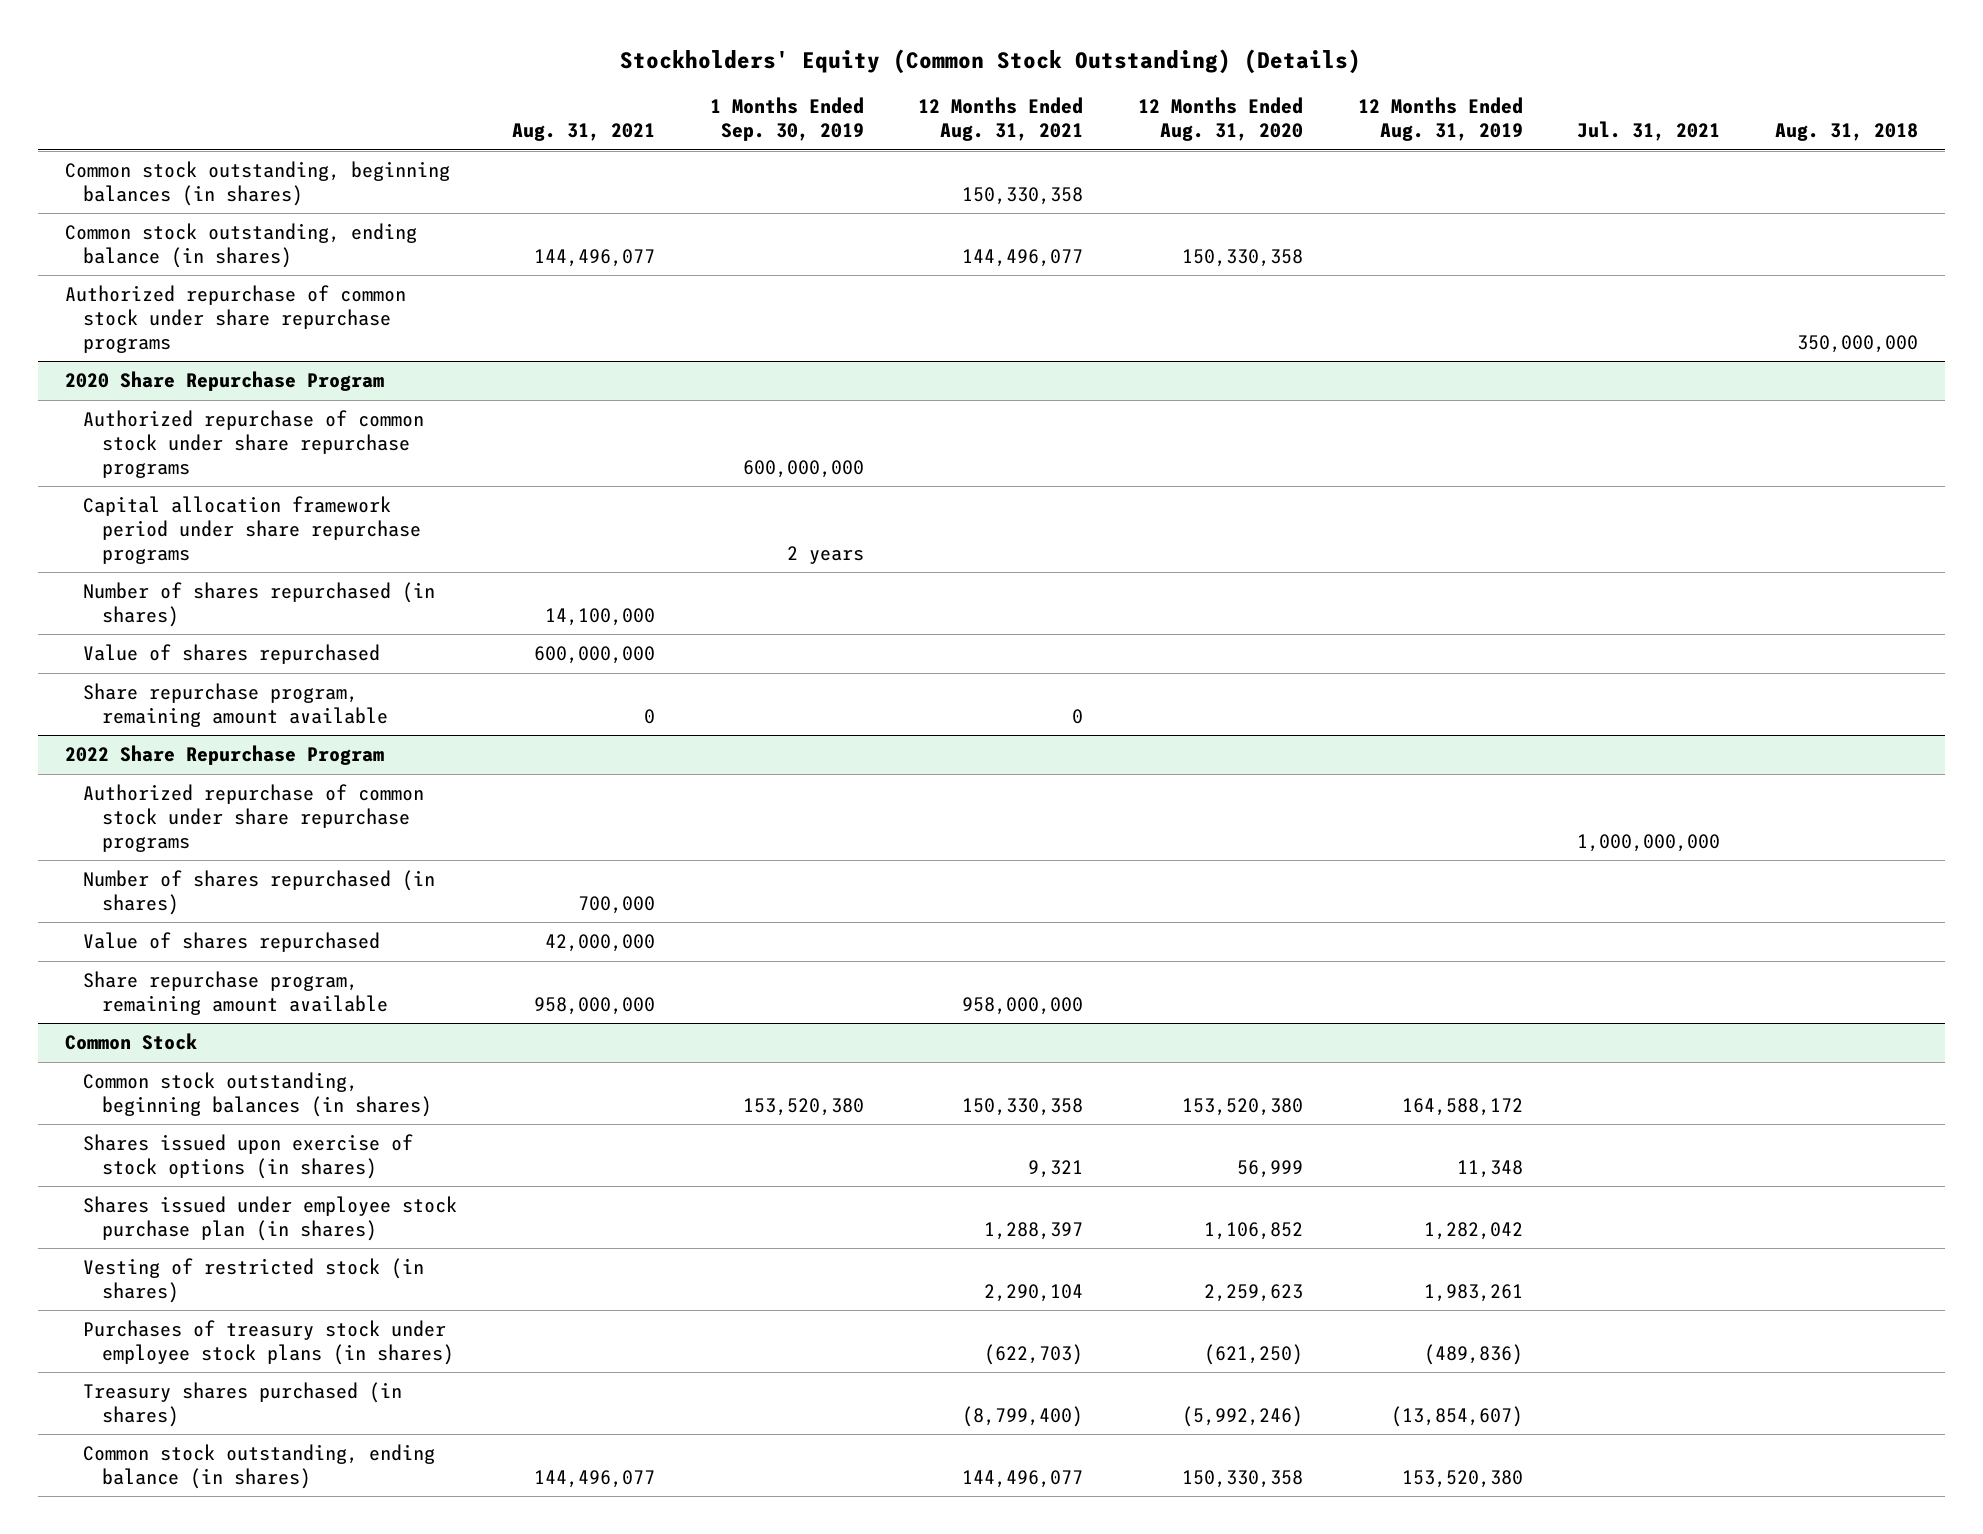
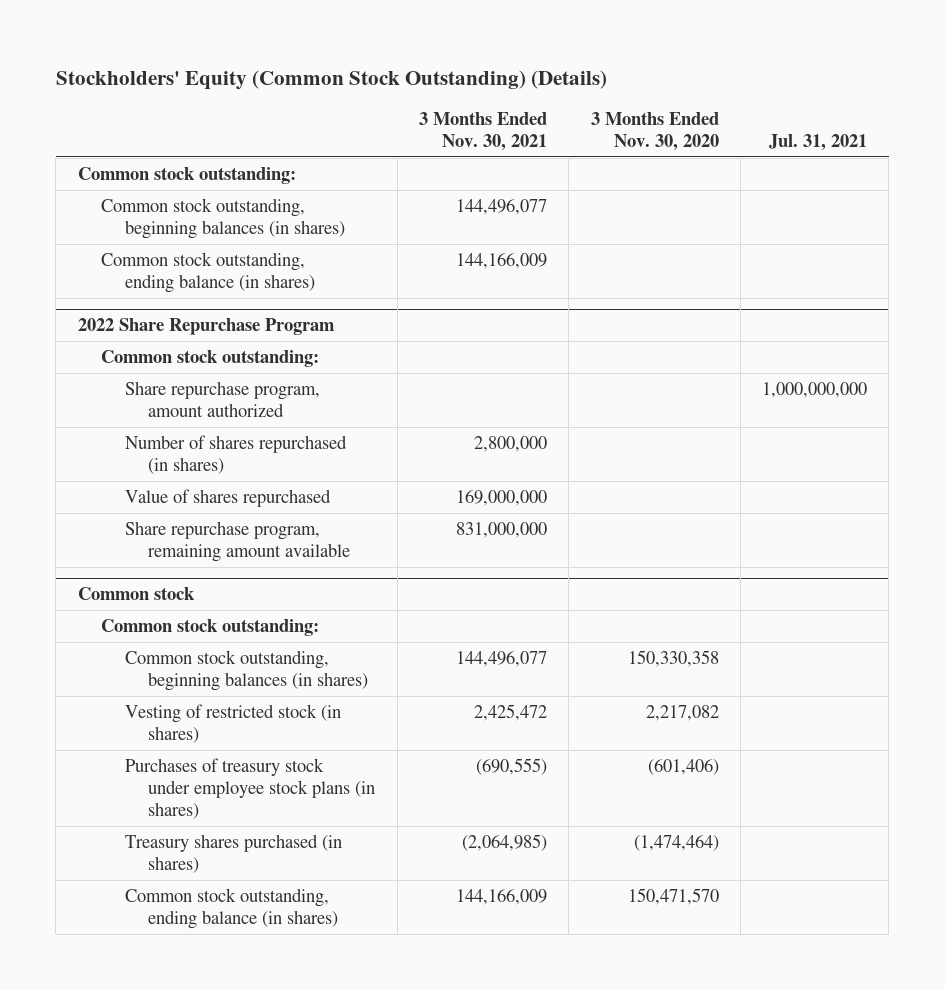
[512,123,656,142] Aug. 31, 2021 -> none
[709,97,864,142] 1 Months Ended Sep. 30, 2019 -> none
[918,97,1084,142] 12 Months Ended Aug. 31, 2021 -> none
[1137,97,1303,142] 12 Months Ended Aug. 31, 2020 -> none
[1357,97,1523,142] 12 Months Ended Aug. 31, 2019 -> none
[1774,123,1918,142] Aug. 31, 2018 -> none
none -> [419,111,548,152] 3 Months Ended Nov. 30, 2021
none -> [590,111,719,152] 3 Months Ended Nov. 30, 2020
none -> [77,166,296,184] Common stock outstanding:
[64,285,406,353] Authorized repurchase of common stock under share repurchase programs -> none
[64,371,384,392] 2020 Share Repurchase Program -> none
[83,410,425,478] Authorized repurchase of common stock under share repurchase programs -> none
[83,496,421,564] Capital allocation framework period under share repurchase programs -> none
[83,582,436,627] Number of shares repurchased (in shares) -> none
[83,644,381,665] Value of shares repurchased -> none
[83,683,388,727] Share repurchase program, remaining amount available -> none
none -> [101,349,320,367] Common stock outstanding:
[83,784,425,852] Authorized repurchase of common stock under share repurchase programs -> [124,380,320,418] Share repurchase program, amount authorized
[64,1033,197,1051] Common Stock -> [77,587,195,601] Common stock
none -> [101,618,320,636] Common stock outstanding:
[83,1134,414,1179] Shares issued upon exercise of stock options (in shares) -> none
[83,1196,458,1241] Shares issued under employee stock purchase plan (in shares) -> none

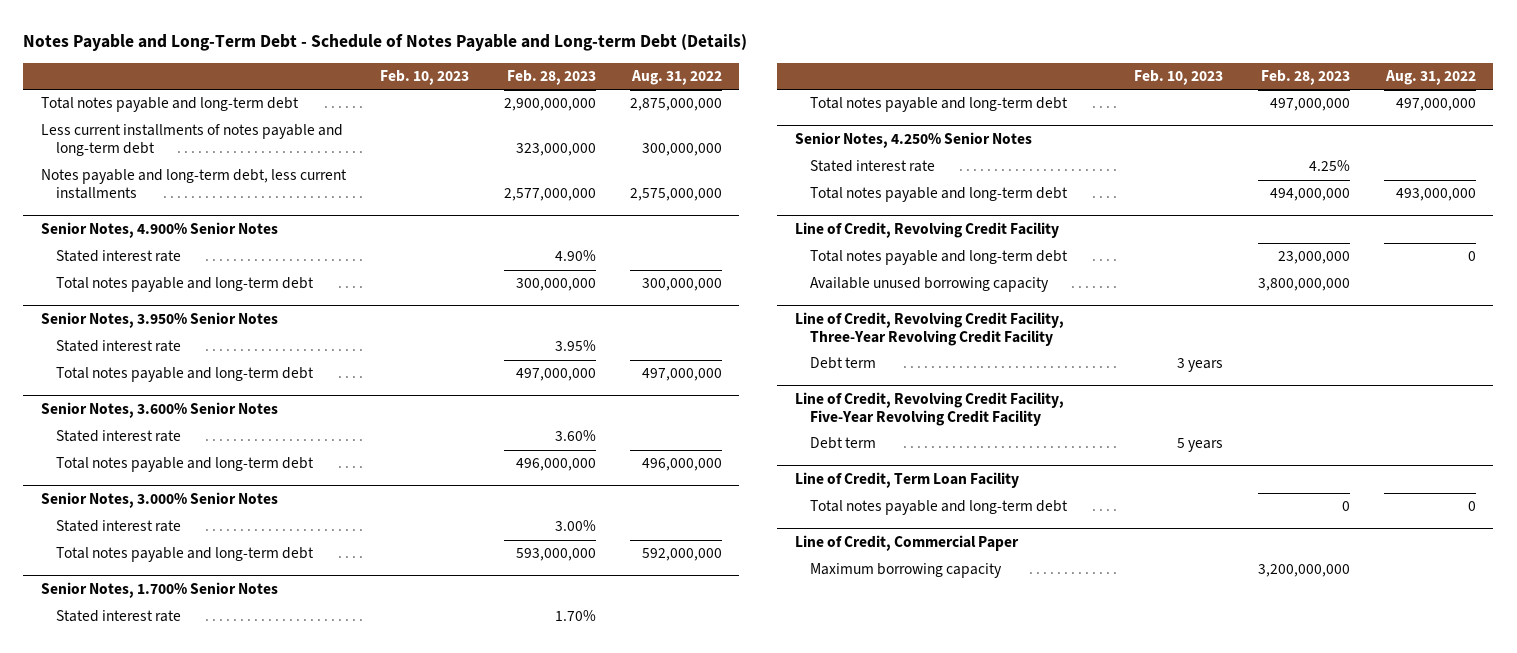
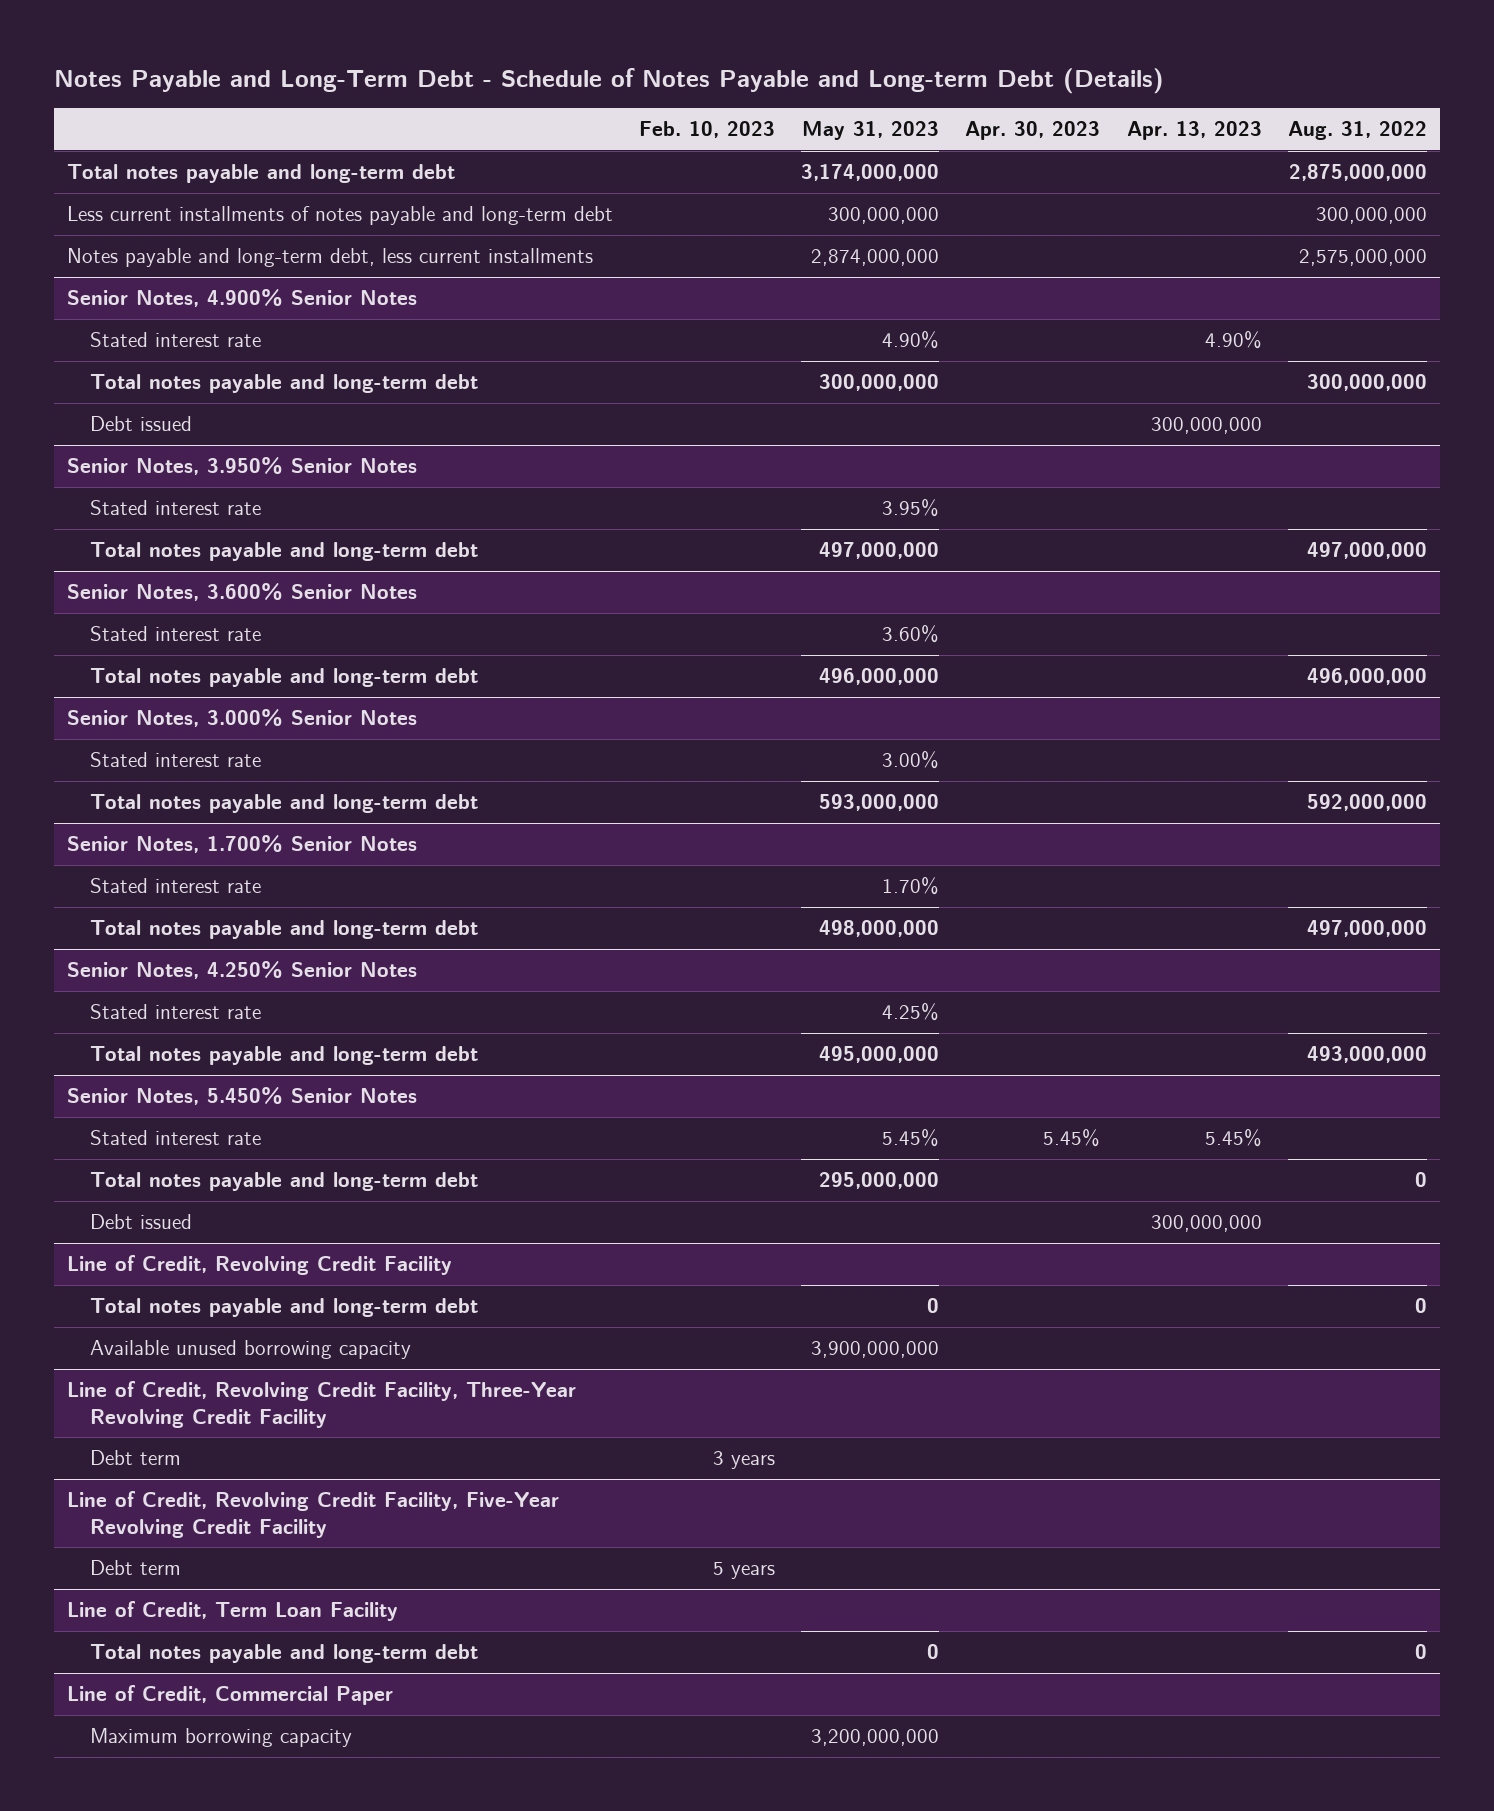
[506,70,596,86] Feb. 28, 2023 -> none
none -> [802,121,940,141] May 31, 2023
none -> [965,121,1101,141] Apr. 30, 2023
none -> [1126,121,1262,141] Apr. 13, 2023
none -> [90,416,193,432] Debt issued
none -> [67,1087,418,1106] Senior Notes, 5.450% Senior Notes
none -> [90,1130,262,1146] Stated interest rate
none -> [90,1172,479,1192] Total notes payable and long-term debt
none -> [90,1214,193,1230] Debt issued

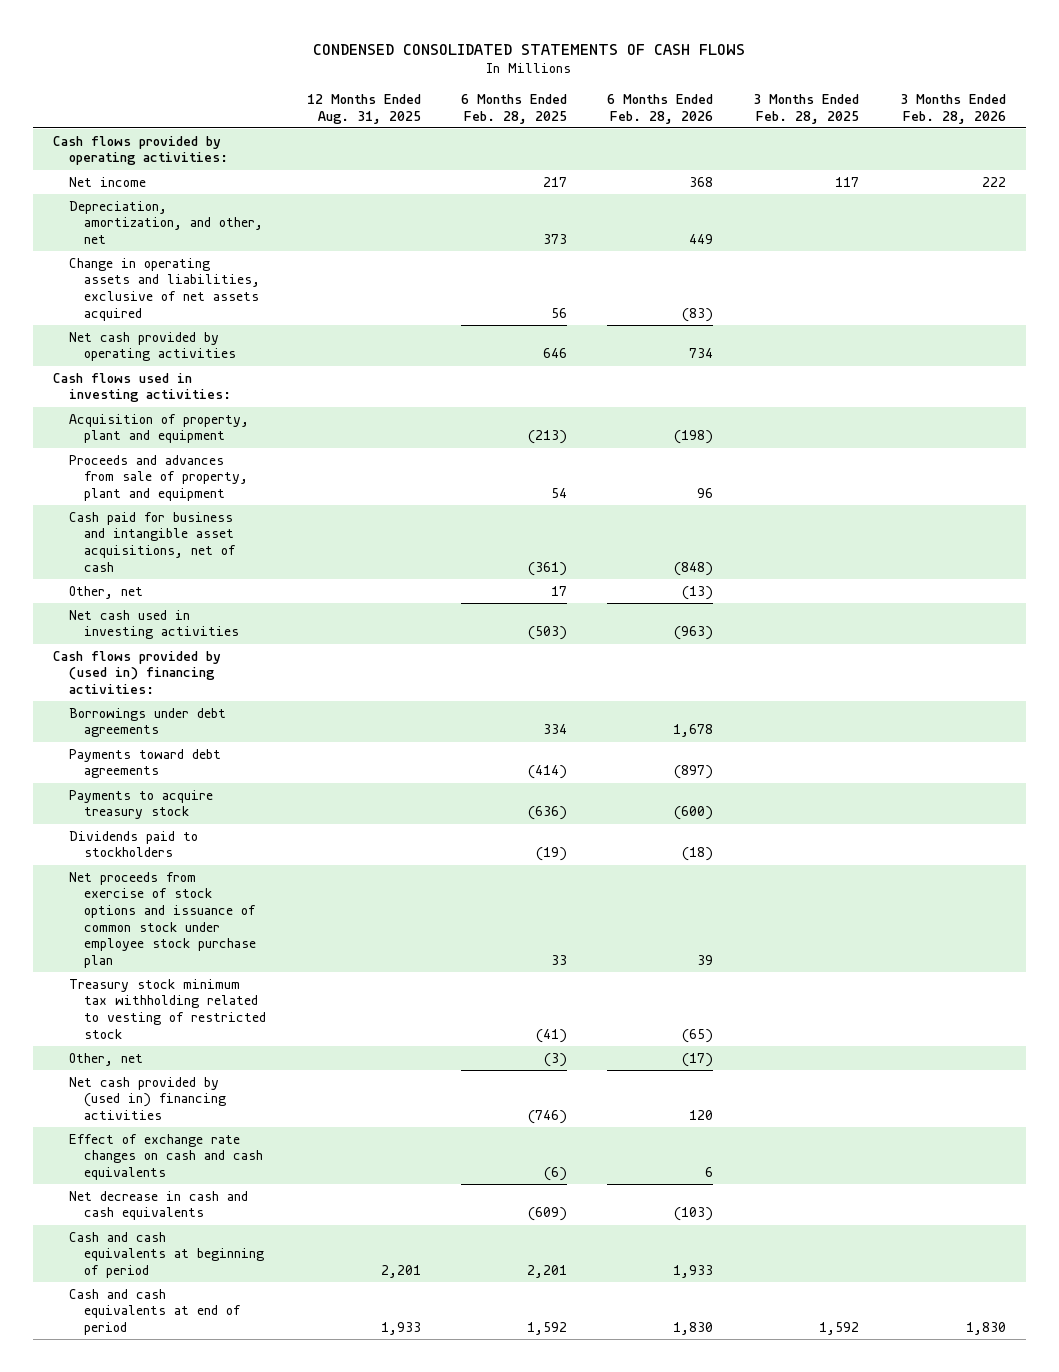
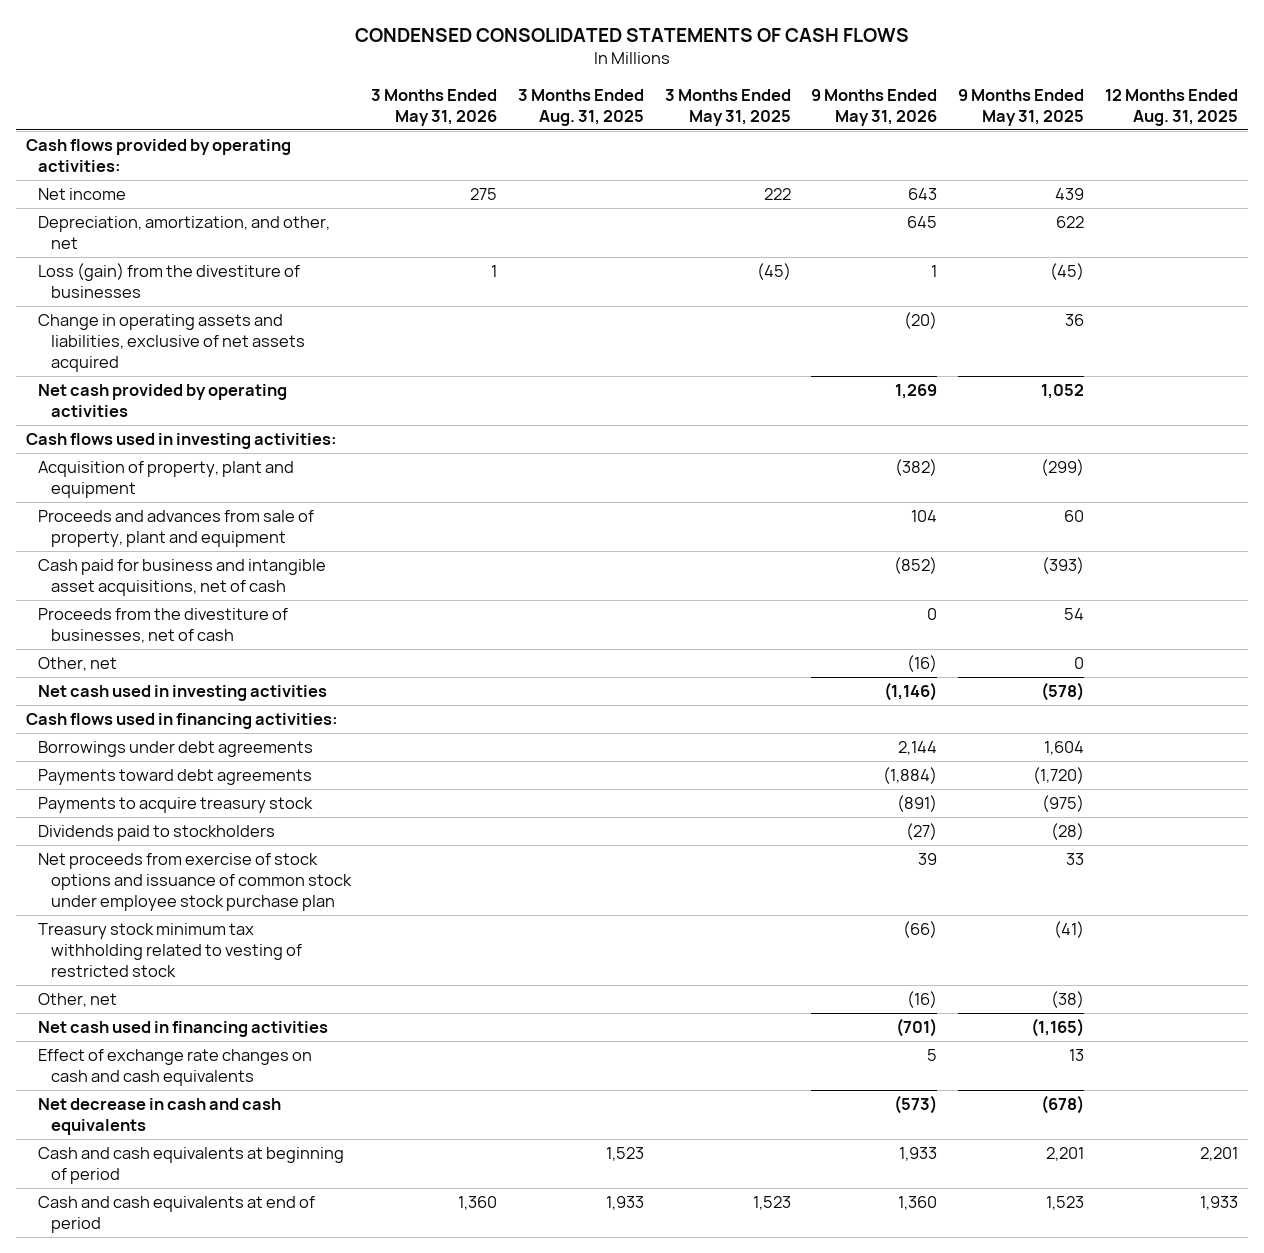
[460,94,567,124] 6 Months Ended Feb. 28, 2025 -> none
[607,94,714,124] 6 Months Ended Feb. 28, 2026 -> none
[753,94,860,124] 3 Months Ended Feb. 28, 2025 -> none
[899,94,1006,124] 3 Months Ended Feb. 28, 2026 -> none
none -> [371,88,498,126] 3 Months Ended May 31, 2026
none -> [517,88,644,126] 3 Months Ended Aug. 31, 2025
none -> [664,88,791,126] 3 Months Ended May 31, 2025
none -> [811,88,938,126] 9 Months Ended May 31, 2026
none -> [957,88,1084,126] 9 Months Ended May 31, 2025
none -> [38,263,301,299] Loss (gain) from the divestiture of businesses
none -> [38,608,289,644] Proceeds from the divestiture of businesses, net of cash
[53,650,222,695] Cash flows provided by (used in) financing activities: -> [26,713,339,730] Cash flows used in financing activities:
[68,1076,227,1121] Net cash provided by (used in) financing activities -> [38,1021,329,1038] Net cash used in financing activities

